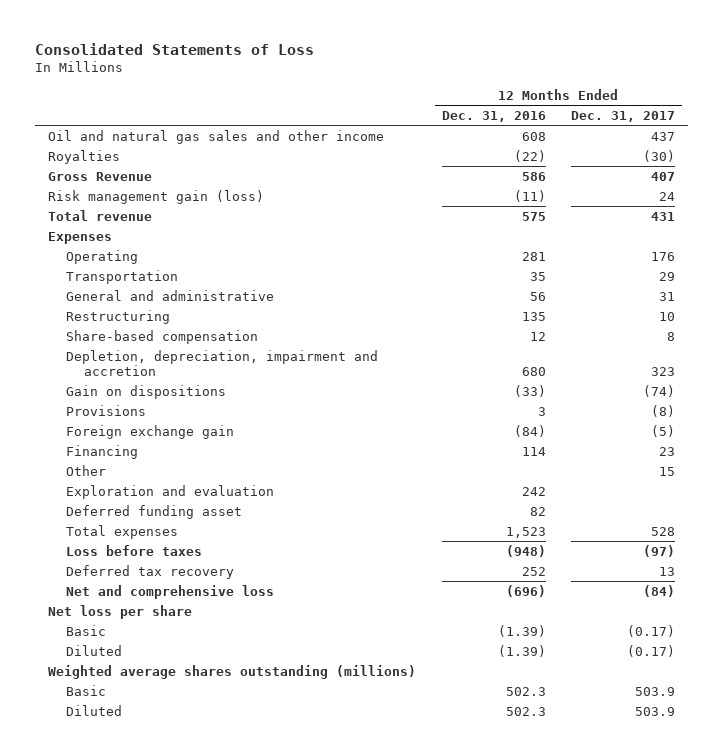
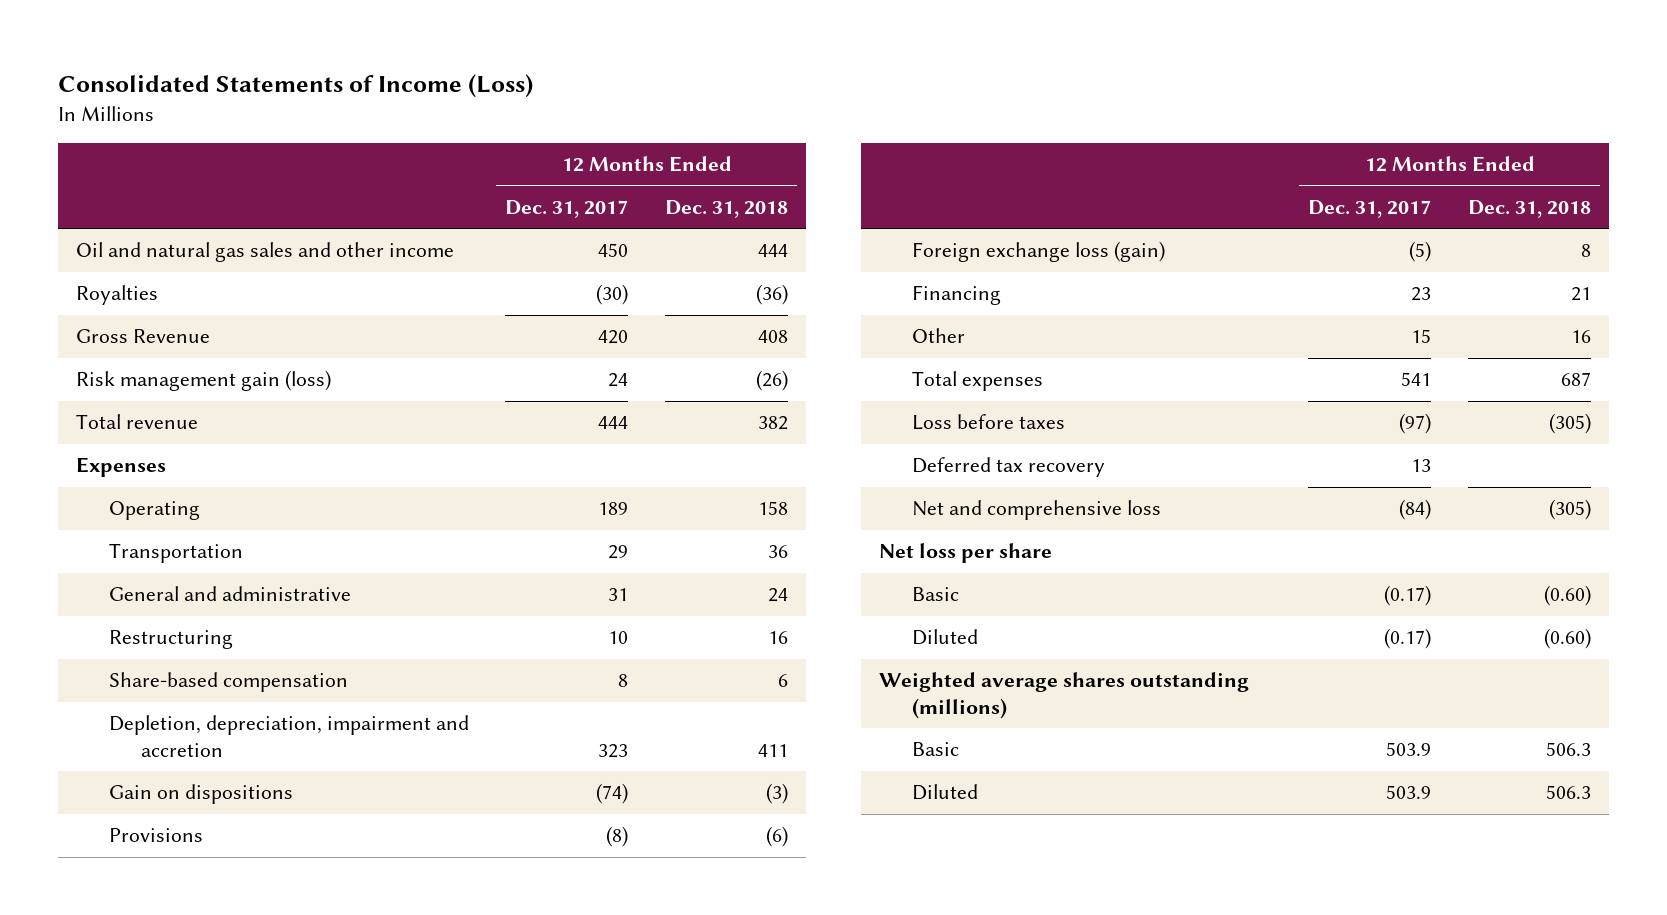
[34,42,314,55] Consolidated Statements of Loss -> [57,73,533,98] Consolidated Statements of Income (Loss)
[441,110,546,122] Dec. 31, 2016 -> none
none -> [665,199,789,218] Dec. 31, 2018
[651,131,676,141] 437 -> [598,243,629,258] 450
[651,171,676,181] 407 -> [598,330,629,345] 420
[651,211,676,221] 431 -> [598,416,629,430] 444
[651,251,676,261] 176 -> [598,502,629,516] 189
[65,424,234,439] Foreign exchange gain -> [911,241,1165,263] Foreign exchange loss (gain)
[65,484,274,499] Exploration and evaluation -> none
[65,504,242,519] Deferred funding asset -> none
[651,526,676,536] 528 -> [1401,372,1432,387] 541

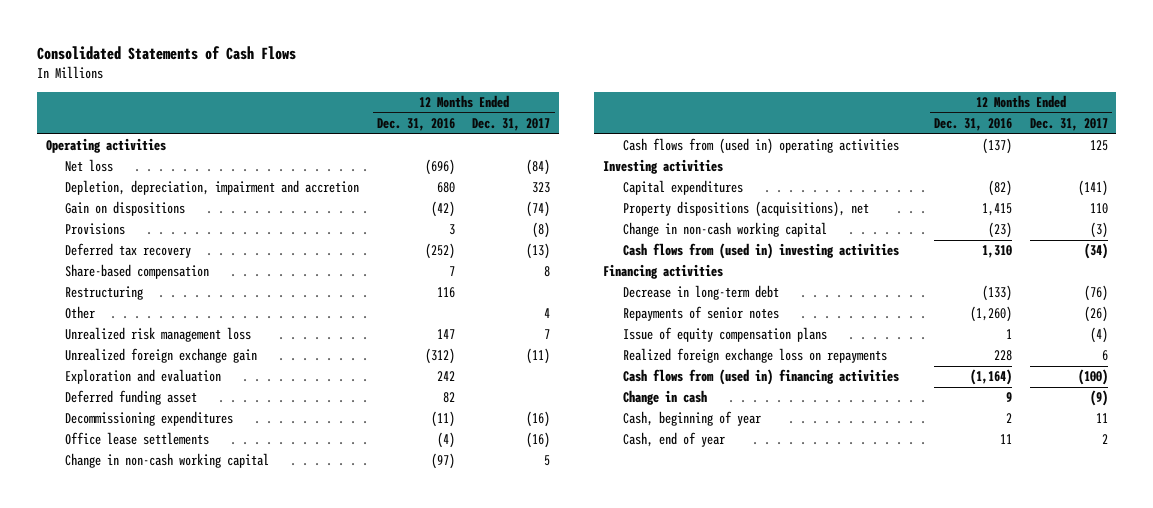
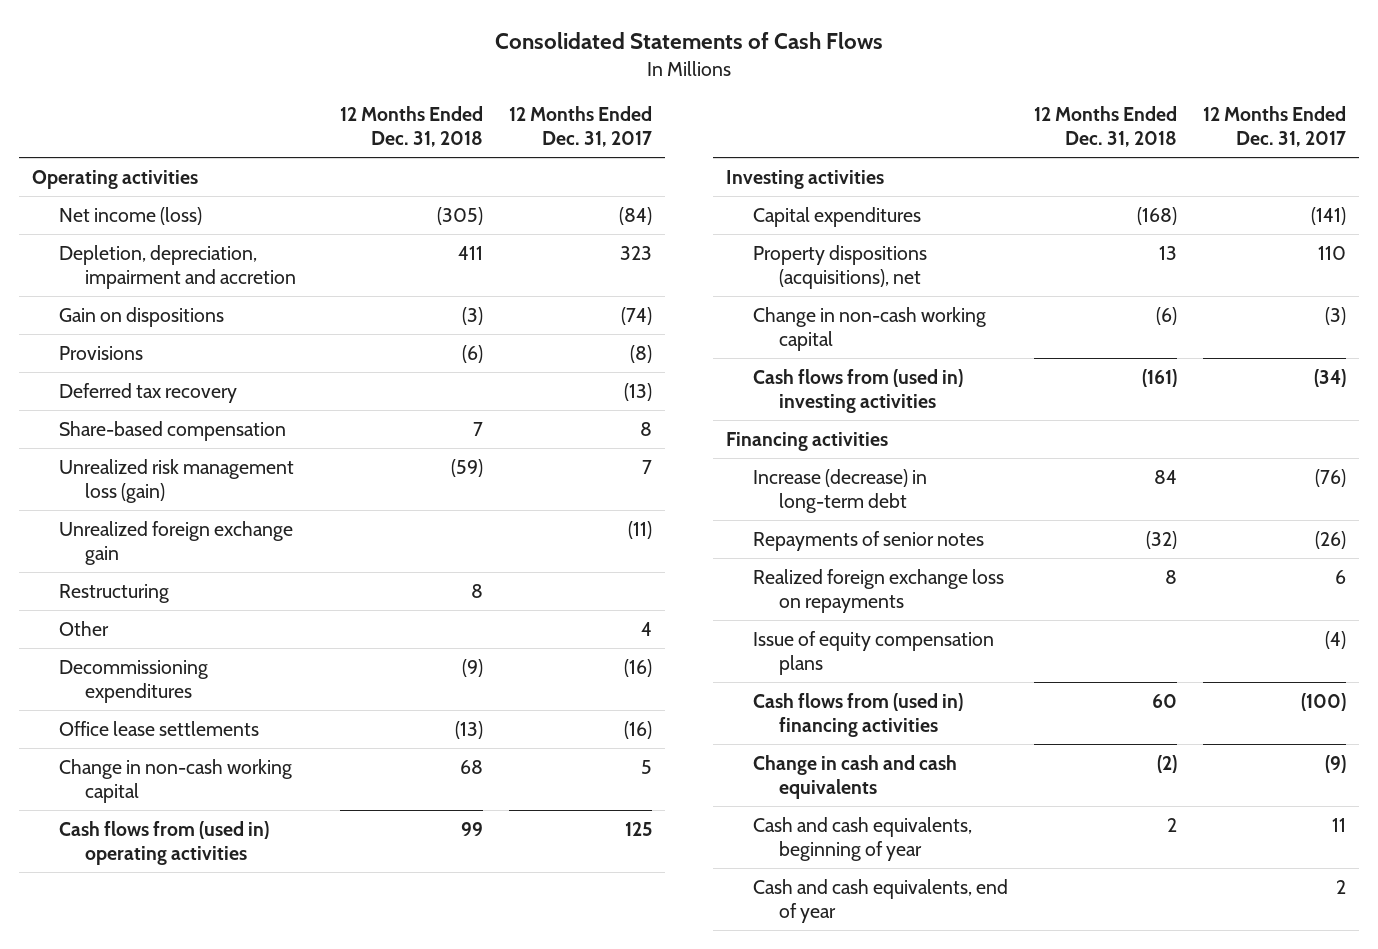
[376,118,455,132] Dec. 31, 2016 -> none
none -> [339,105,483,148] 12 Months Ended Dec. 31, 2018
[65,159,114,173] Net loss -> [58,206,202,225] Net income (loss)
none -> [58,458,294,504] Unrealized risk management loss (gain)
[65,348,258,364] Unrealized foreign exchange gain -> [58,520,293,566] Unrealized foreign exchange gain
[65,327,252,343] Unrealized risk management loss -> none
[65,369,222,385] Exploration and evaluation -> none
[65,390,198,406] Deferred funding asset -> none
[622,285,779,301] Decrease in long-term debt -> [752,468,927,514] Increase (decrease) in long-term debt
[622,327,827,343] Issue of equity compensation plans -> [752,630,994,676] Issue of equity compensation plans
[622,390,707,406] Change in cash -> [752,754,957,800] Change in cash and cash equivalents
[622,411,761,427] Cash, beginning of year -> [752,816,972,862] Cash and cash equivalents, beginning of year
[622,432,725,448] Cash, end of year -> [752,878,1008,924] Cash and cash equivalents, end of year

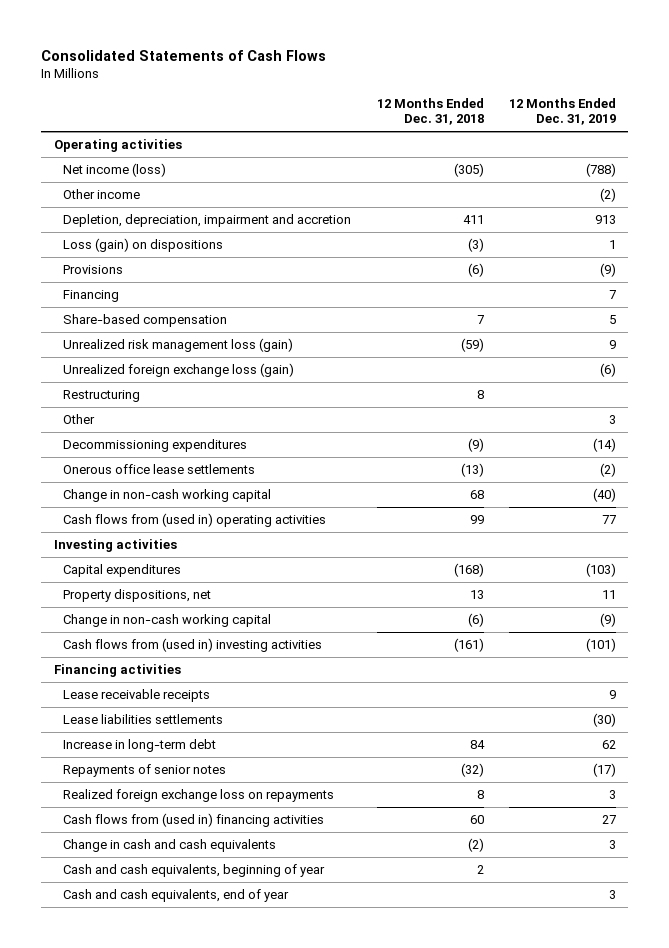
[508,105,652,148] 12 Months Ended Dec. 31, 2017 -> none
none -> [508,97,616,126] 12 Months Ended Dec. 31, 2019
none -> [63,189,141,200] Other income
[58,306,224,327] Gain on dispositions -> [63,238,224,253] Loss (gain) on dispositions
[58,382,237,403] Deferred tax recovery -> none
none -> [63,290,120,303] Financing
[58,520,293,566] Unrealized foreign exchange gain -> [63,363,295,378] Unrealized foreign exchange loss (gain)
[58,720,259,736] Office lease settlements -> [63,464,256,475] Onerous office lease settlements
[752,244,927,290] Property dispositions (acquisitions), net -> [63,589,212,603] Property dispositions, net
none -> [63,689,211,703] Lease receivable receipts
none -> [63,714,224,725] Lease liabilities settlements
[752,468,927,514] Increase (decrease) in long-term debt -> [63,739,217,753] Increase in long-term debt
[752,630,994,676] Issue of equity compensation plans -> none

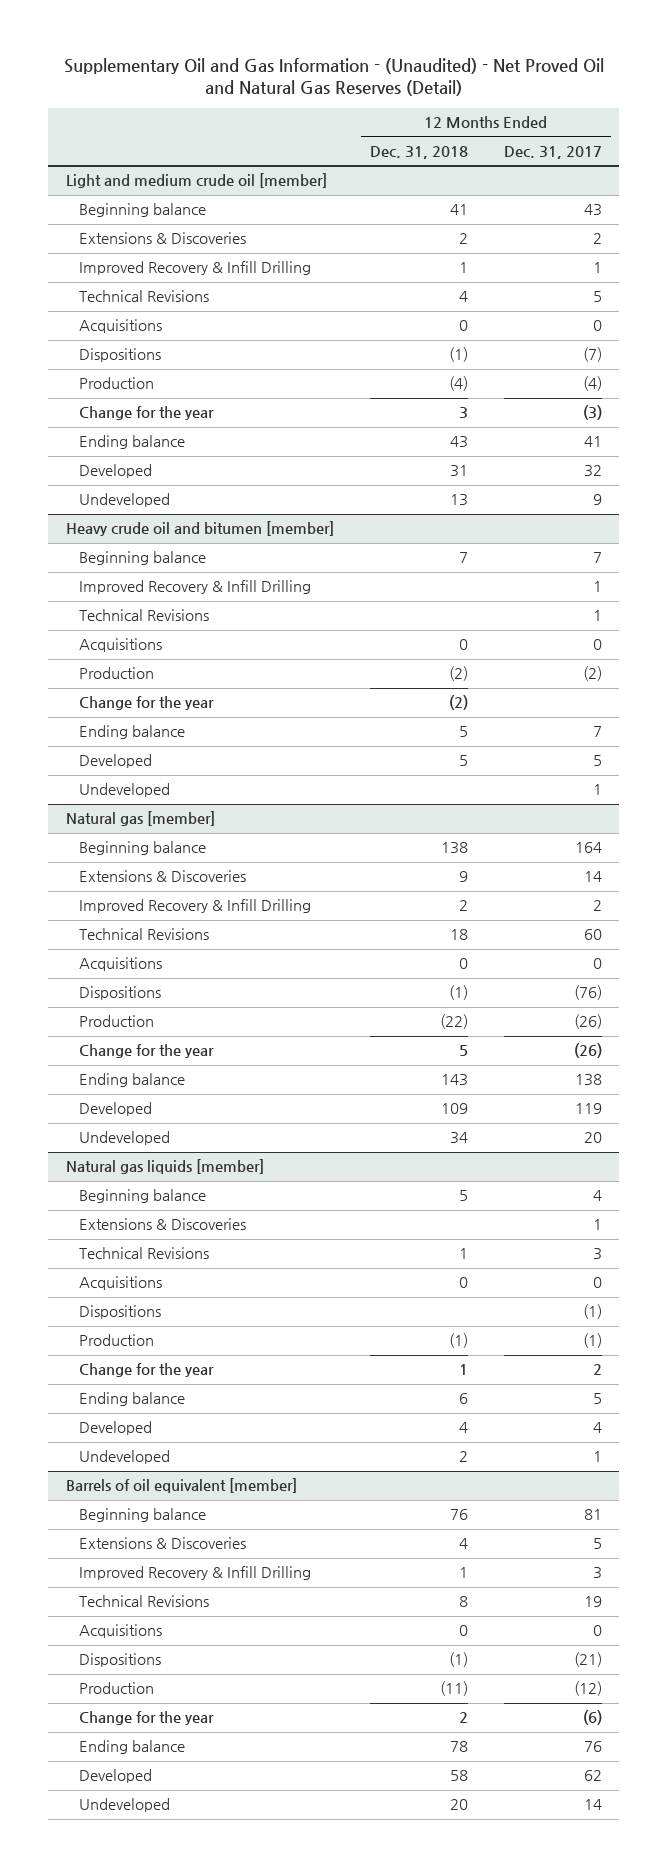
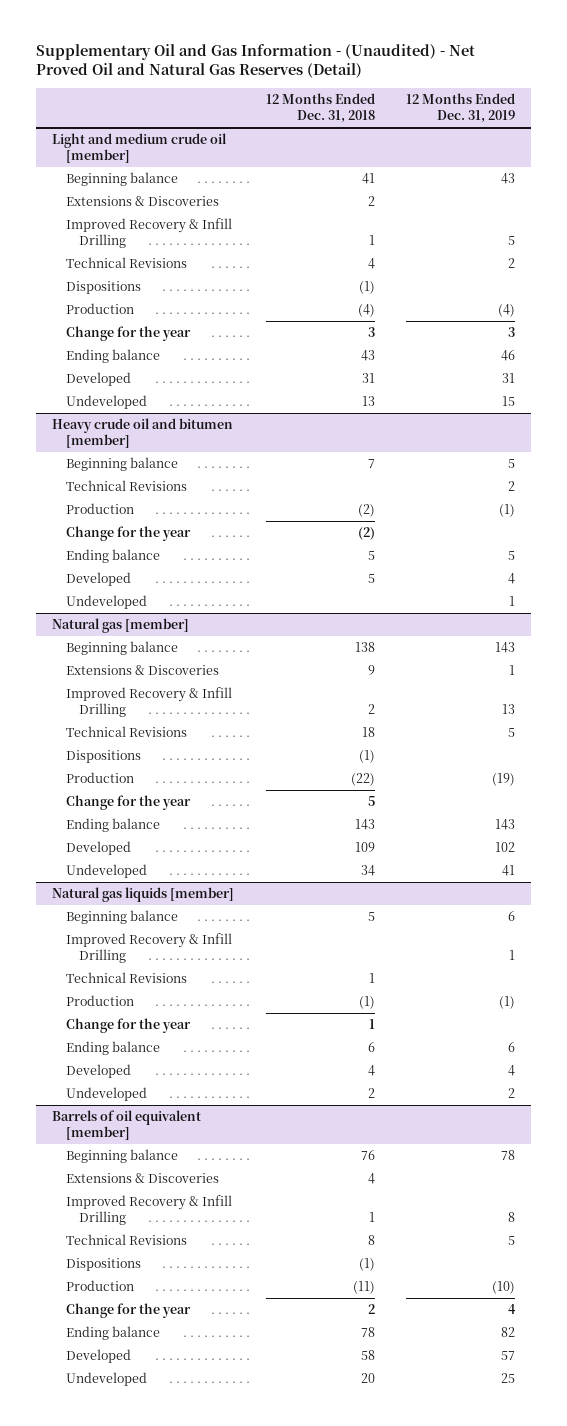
[503,146,602,160] Dec. 31, 2017 -> none
none -> [406,92,516,124] 12 Months Ended Dec. 31, 2019
[79,319,163,334] Acquisitions -> none
[79,580,312,595] Improved Recovery & Infill Drilling -> none
[79,638,163,653] Acquisitions -> none
[79,957,163,972] Acquisitions -> none
[79,1218,247,1231] Extensions & Discoveries -> none
none -> [65,933,232,964] Improved Recovery & Infill Drilling
[79,1276,163,1291] Acquisitions -> none
[79,1305,162,1320] Dispositions -> none
[79,1624,163,1639] Acquisitions -> none

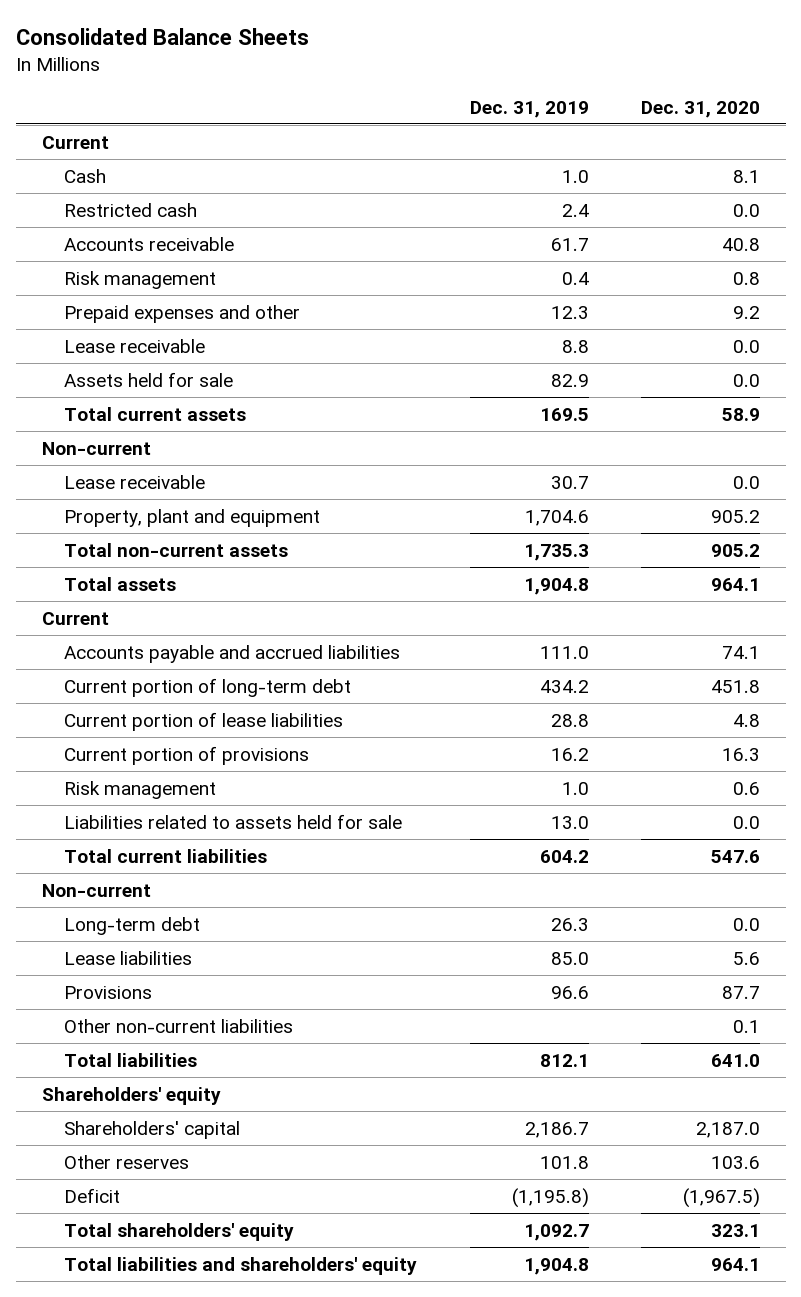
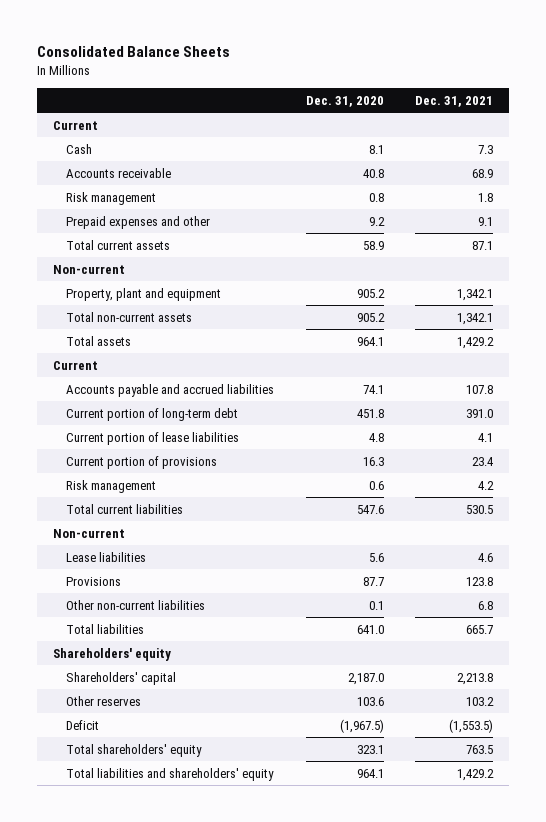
[469,100,589,118] Dec. 31, 2019 -> none
none -> [415,95,494,107] Dec. 31, 2021
[64,202,198,217] Restricted cash -> none
[64,338,206,353] Lease receivable -> none
[64,371,234,387] Assets held for sale -> none
[64,474,206,489] Lease receivable -> none
[64,813,403,829] Liabilities related to assets held for sale -> none
[64,916,201,935] Long-term debt -> none

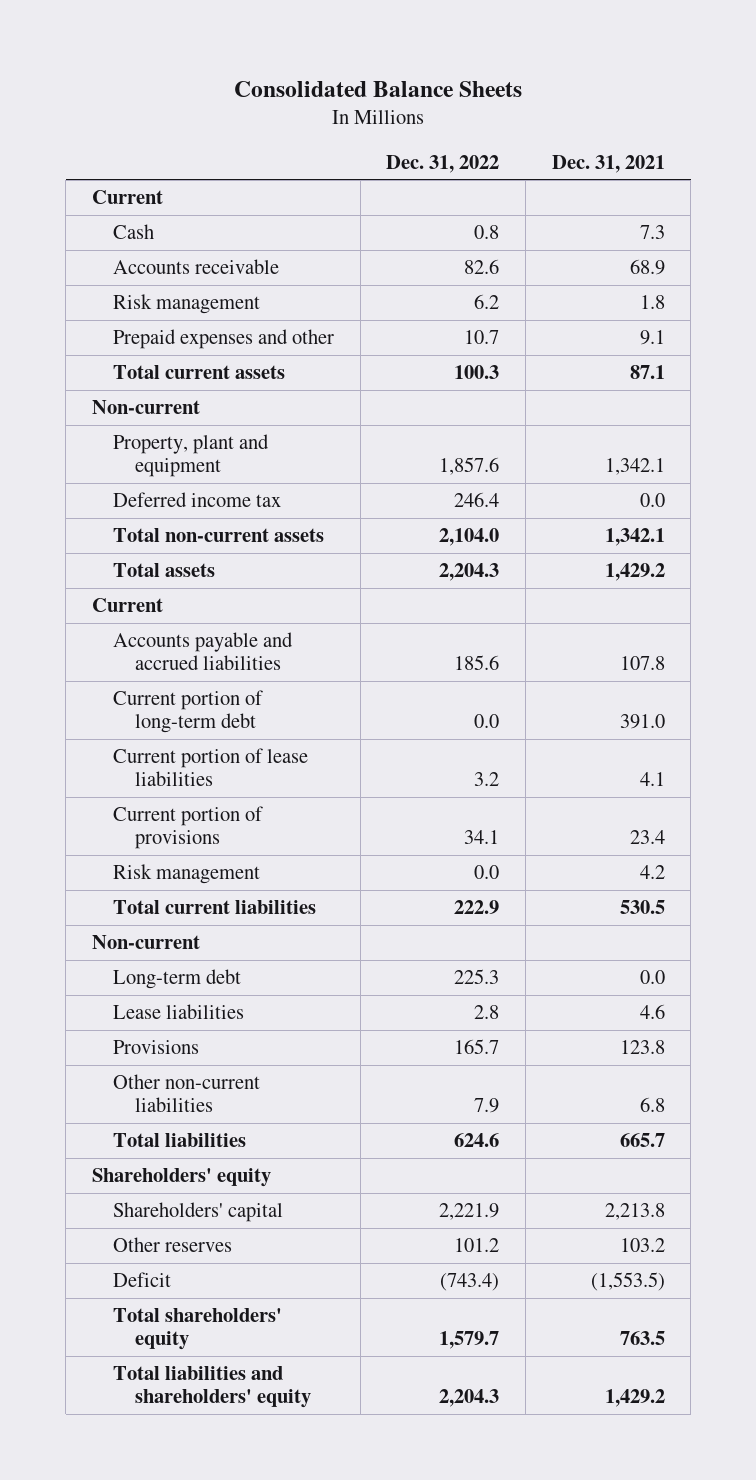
[305,95,384,107] Dec. 31, 2020 -> none
none -> [386,154,500,173] Dec. 31, 2022
none -> [113,492,282,508] Deferred income tax
none -> [113,969,242,990] Long-term debt

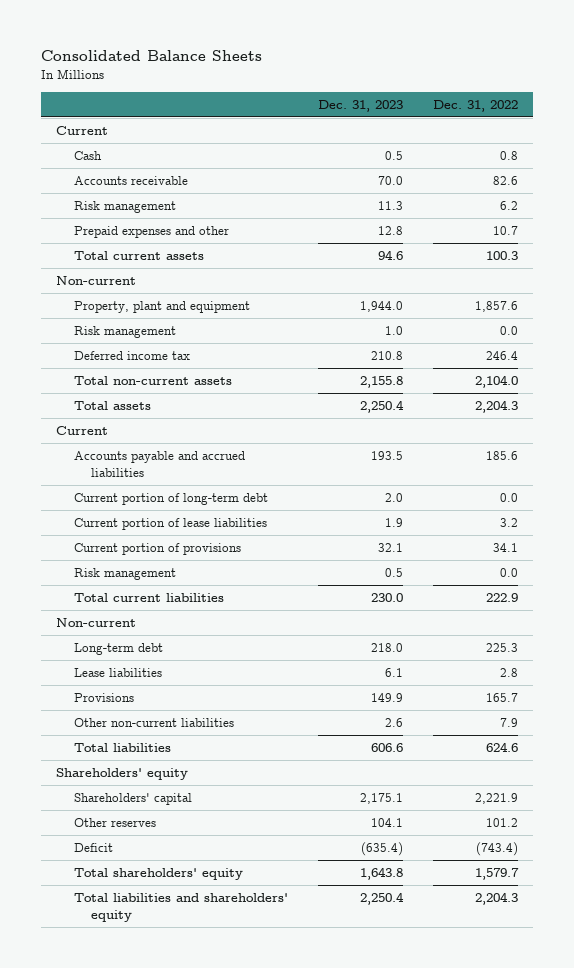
[551,154,665,173] Dec. 31, 2021 -> none
none -> [317,99,403,112] Dec. 31, 2023
none -> [73,325,176,338] Risk management

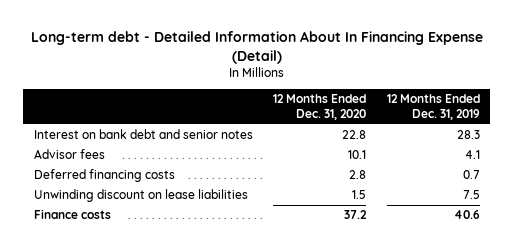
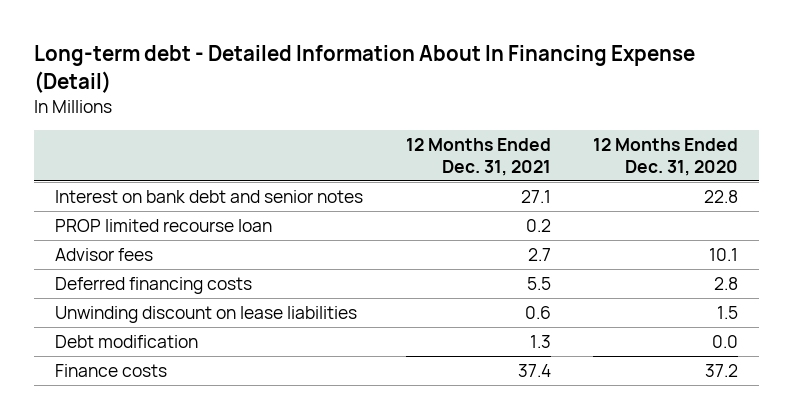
[386,94,480,121] 12 Months Ended Dec. 31, 2019 -> none
none -> [405,138,551,176] 12 Months Ended Dec. 31, 2021
none -> [55,218,273,232] PROP limited recourse loan
none -> [55,334,199,348] Debt modification

